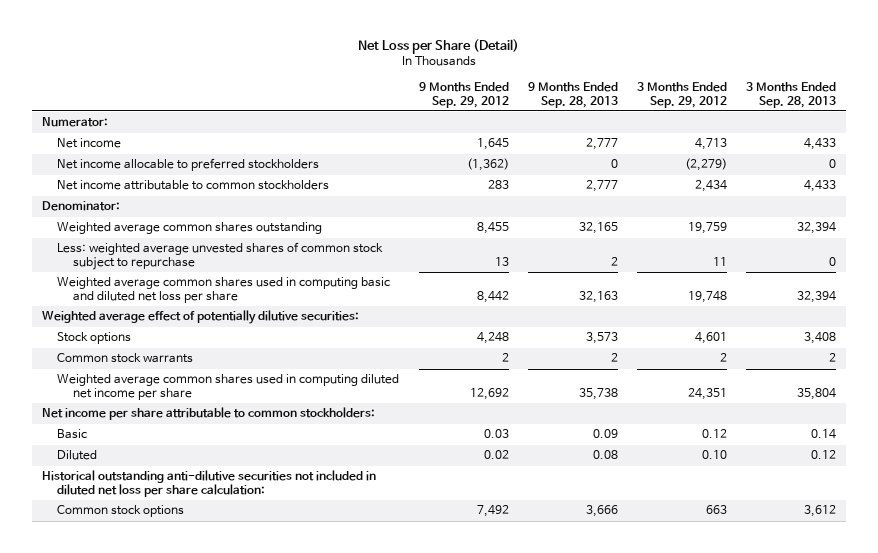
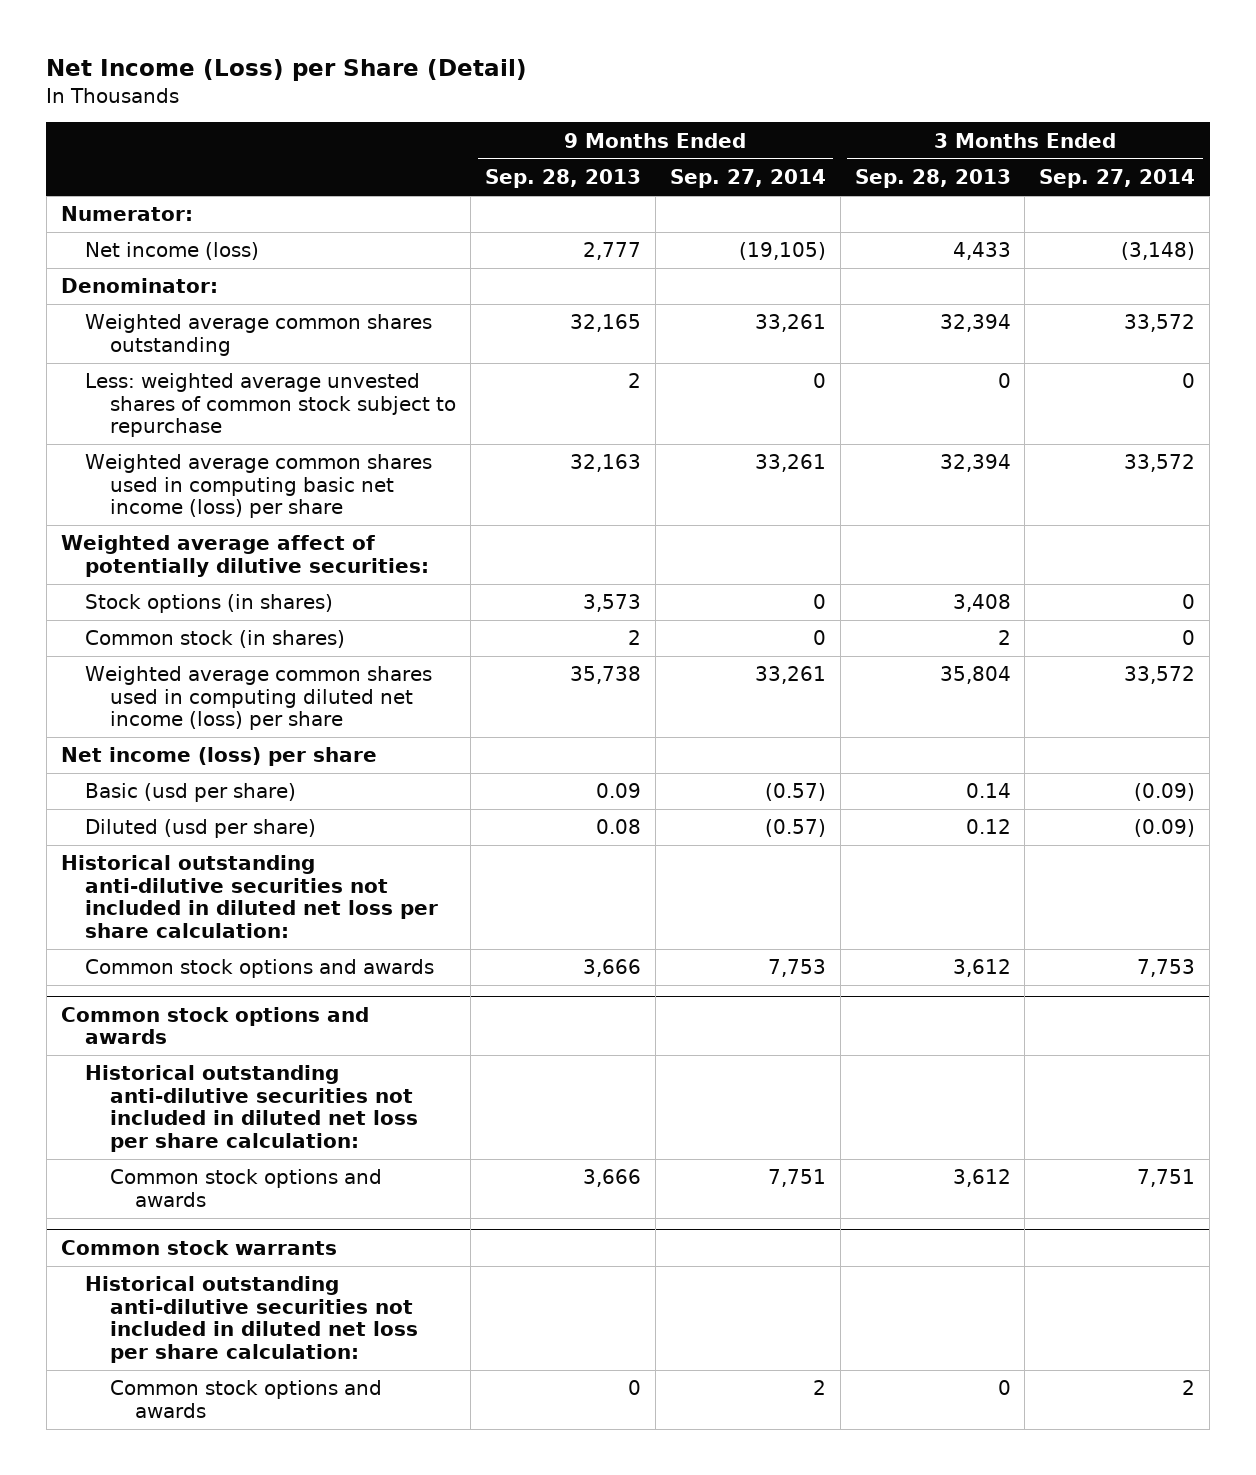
[358,38,520,54] Net Loss per Share (Detail) -> [46,59,528,82] Net Income (Loss) per Share (Detail)
[418,81,509,108] 9 Months Ended Sep. 29, 2012 -> none
[637,81,728,108] 3 Months Ended Sep. 29, 2012 -> none
none -> [669,168,826,188] Sep. 27, 2014
none -> [1039,168,1196,188] Sep. 27, 2014
[57,158,320,172] Net income allocable to preferred stockholders -> none
[57,180,330,191] Net income attributable to common stockholders -> none
[57,138,122,149] Net income -> [85,242,260,261] Net income (loss)
[57,277,391,304] Weighted average common shares used in computing basic and diluted net loss per share -> [85,454,433,519] Weighted average common shares used in computing basic net income (loss) per share
[41,310,359,325] Weighted average effect of potentially dilutive securities: -> [60,535,430,577] Weighted average affect of potentially dilutive securities:
[57,332,132,345] Stock options -> [85,594,334,614] Stock options (in shares)
[57,353,194,364] Common stock warrants -> [85,630,346,649] Common stock (in shares)
[57,374,400,401] Weighted average common shares used in computing diluted net income per share -> [85,666,433,731] Weighted average common shares used in computing diluted net income (loss) per share
[41,407,375,421] Net income per share attributable to common stockholders: -> [60,747,377,767] Net income (loss) per share
[57,429,88,440] Basic -> [85,783,297,803] Basic (usd per share)
[57,450,98,461] Diluted -> [85,819,317,839] Diluted (usd per share)
[57,505,185,518] Common stock options -> [85,959,435,979] Common stock options and awards
none -> [60,1006,369,1045] Common stock options and awards
none -> [85,1065,419,1152] Historical outstanding anti-dilutive securities not included in diluted net loss per share calculation:
none -> [110,1169,383,1207] Common stock options and awards
none -> [60,1239,337,1255] Common stock warrants
none -> [85,1276,419,1363] Historical outstanding anti-dilutive securities not included in diluted net loss per share calculation:
none -> [110,1380,383,1418] Common stock options and awards

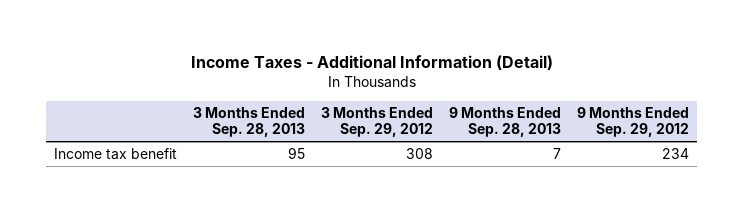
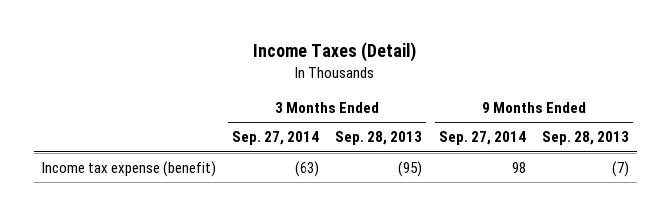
[190,54,553,70] Income Taxes - Additional Information (Detail) -> [253,42,417,63] Income Taxes (Detail)
[321,106,434,138] 3 Months Ended Sep. 29, 2012 -> none
[577,106,690,138] 9 Months Ended Sep. 29, 2012 -> none
none -> [232,131,320,146] Sep. 27, 2014
none -> [438,131,526,146] Sep. 27, 2014
[54,148,178,161] Income tax benefit -> [41,161,216,178] Income tax expense (benefit)
[288,147,306,160] 95 -> [398,161,423,178] (95)
[553,148,562,160] 7 -> [611,161,629,178] (7)

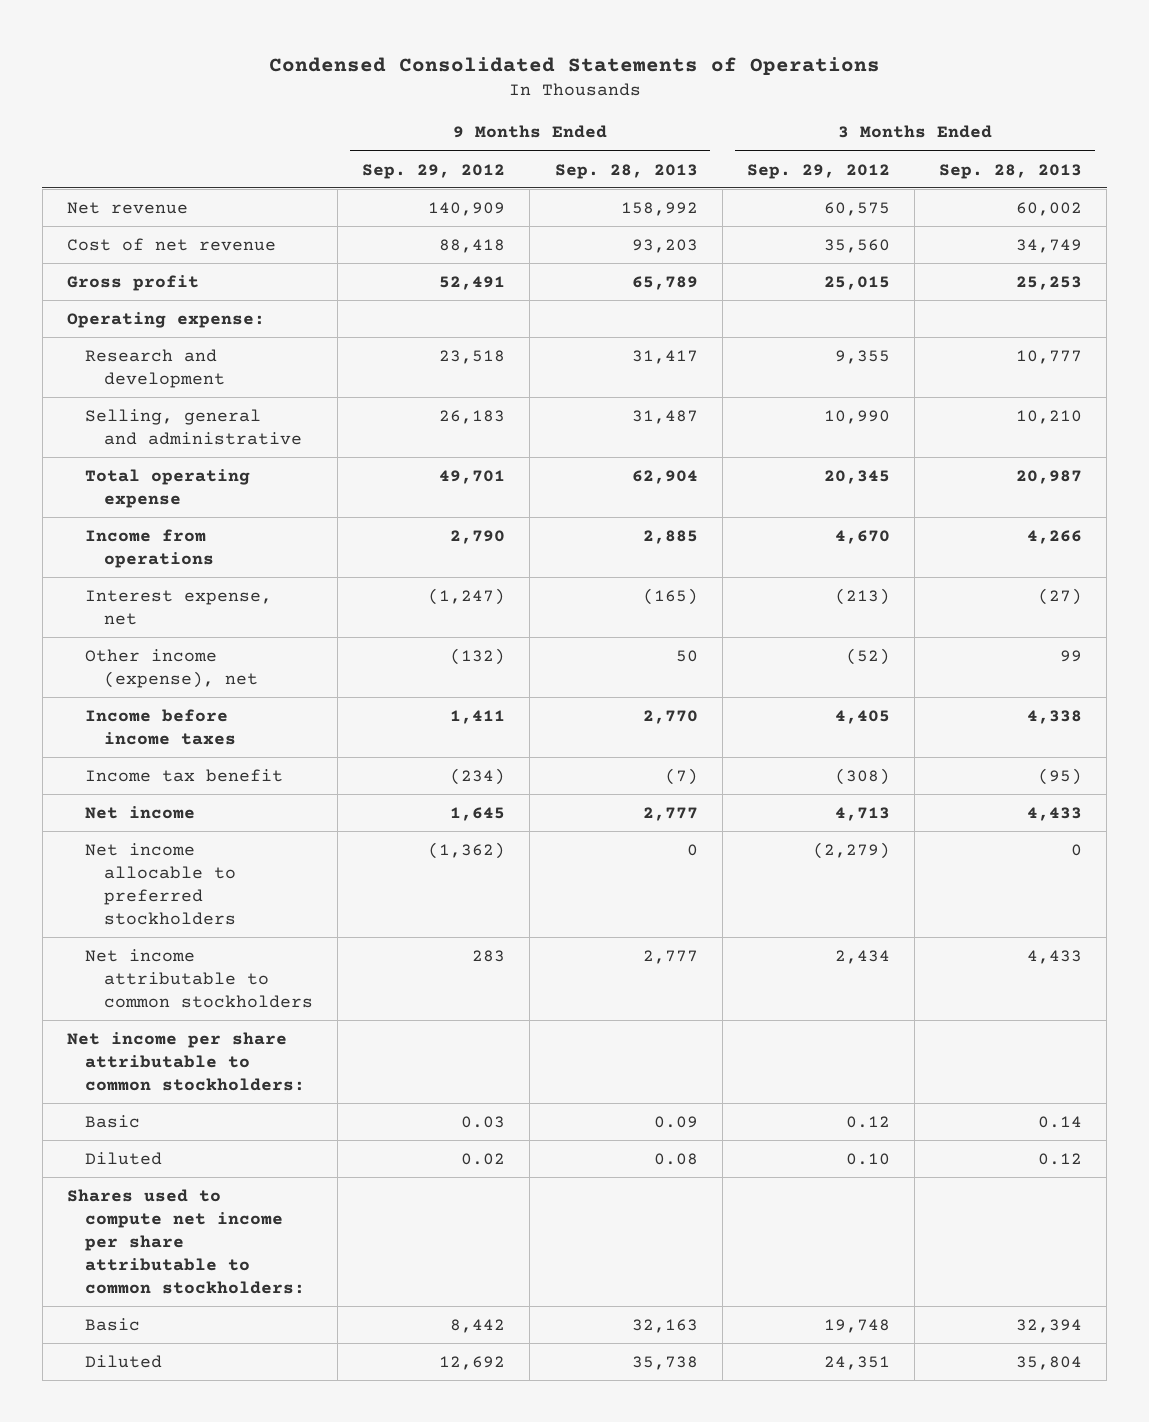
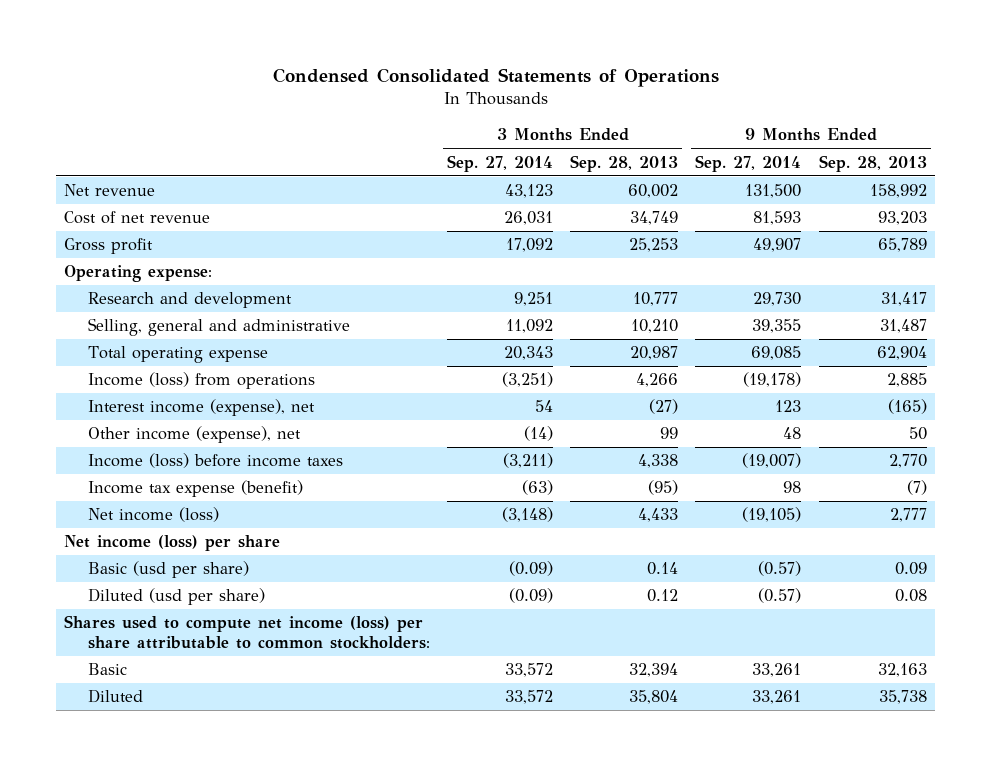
[362,163,506,179] Sep. 29, 2012 -> none
[746,163,890,179] Sep. 29, 2012 -> none
none -> [446,154,553,172] Sep. 27, 2014
none -> [695,154,802,172] Sep. 27, 2014
[85,528,214,568] Income from operations -> [87,372,315,390] Income (loss) from operations
[85,589,273,625] Interest expense, net -> [87,399,315,417] Interest income (expense), net
[85,842,236,925] Net income allocable to preferred stockholders -> none
[85,948,313,1008] Net income attributable to common stockholders -> none
[85,708,236,745] Income before income taxes -> [87,453,343,469] Income (loss) before income taxes
[85,768,284,782] Income tax benefit -> [87,480,303,498] Income tax expense (benefit)
[85,805,196,819] Net income -> [87,507,219,523] Net income (loss)
[66,1031,306,1091] Net income per share attributable to common stockholders: -> [64,535,281,552] Net income (loss) per share
[85,1114,141,1128] Basic -> [87,561,249,579] Basic (usd per share)
[85,1151,163,1165] Diluted -> [87,588,265,606] Diluted (usd per share)
[66,1188,306,1294] Shares used to compute net income per share attributable to common stockholders: -> [64,615,430,649] Shares used to compute net income (loss) per share attributable to common stockholders:

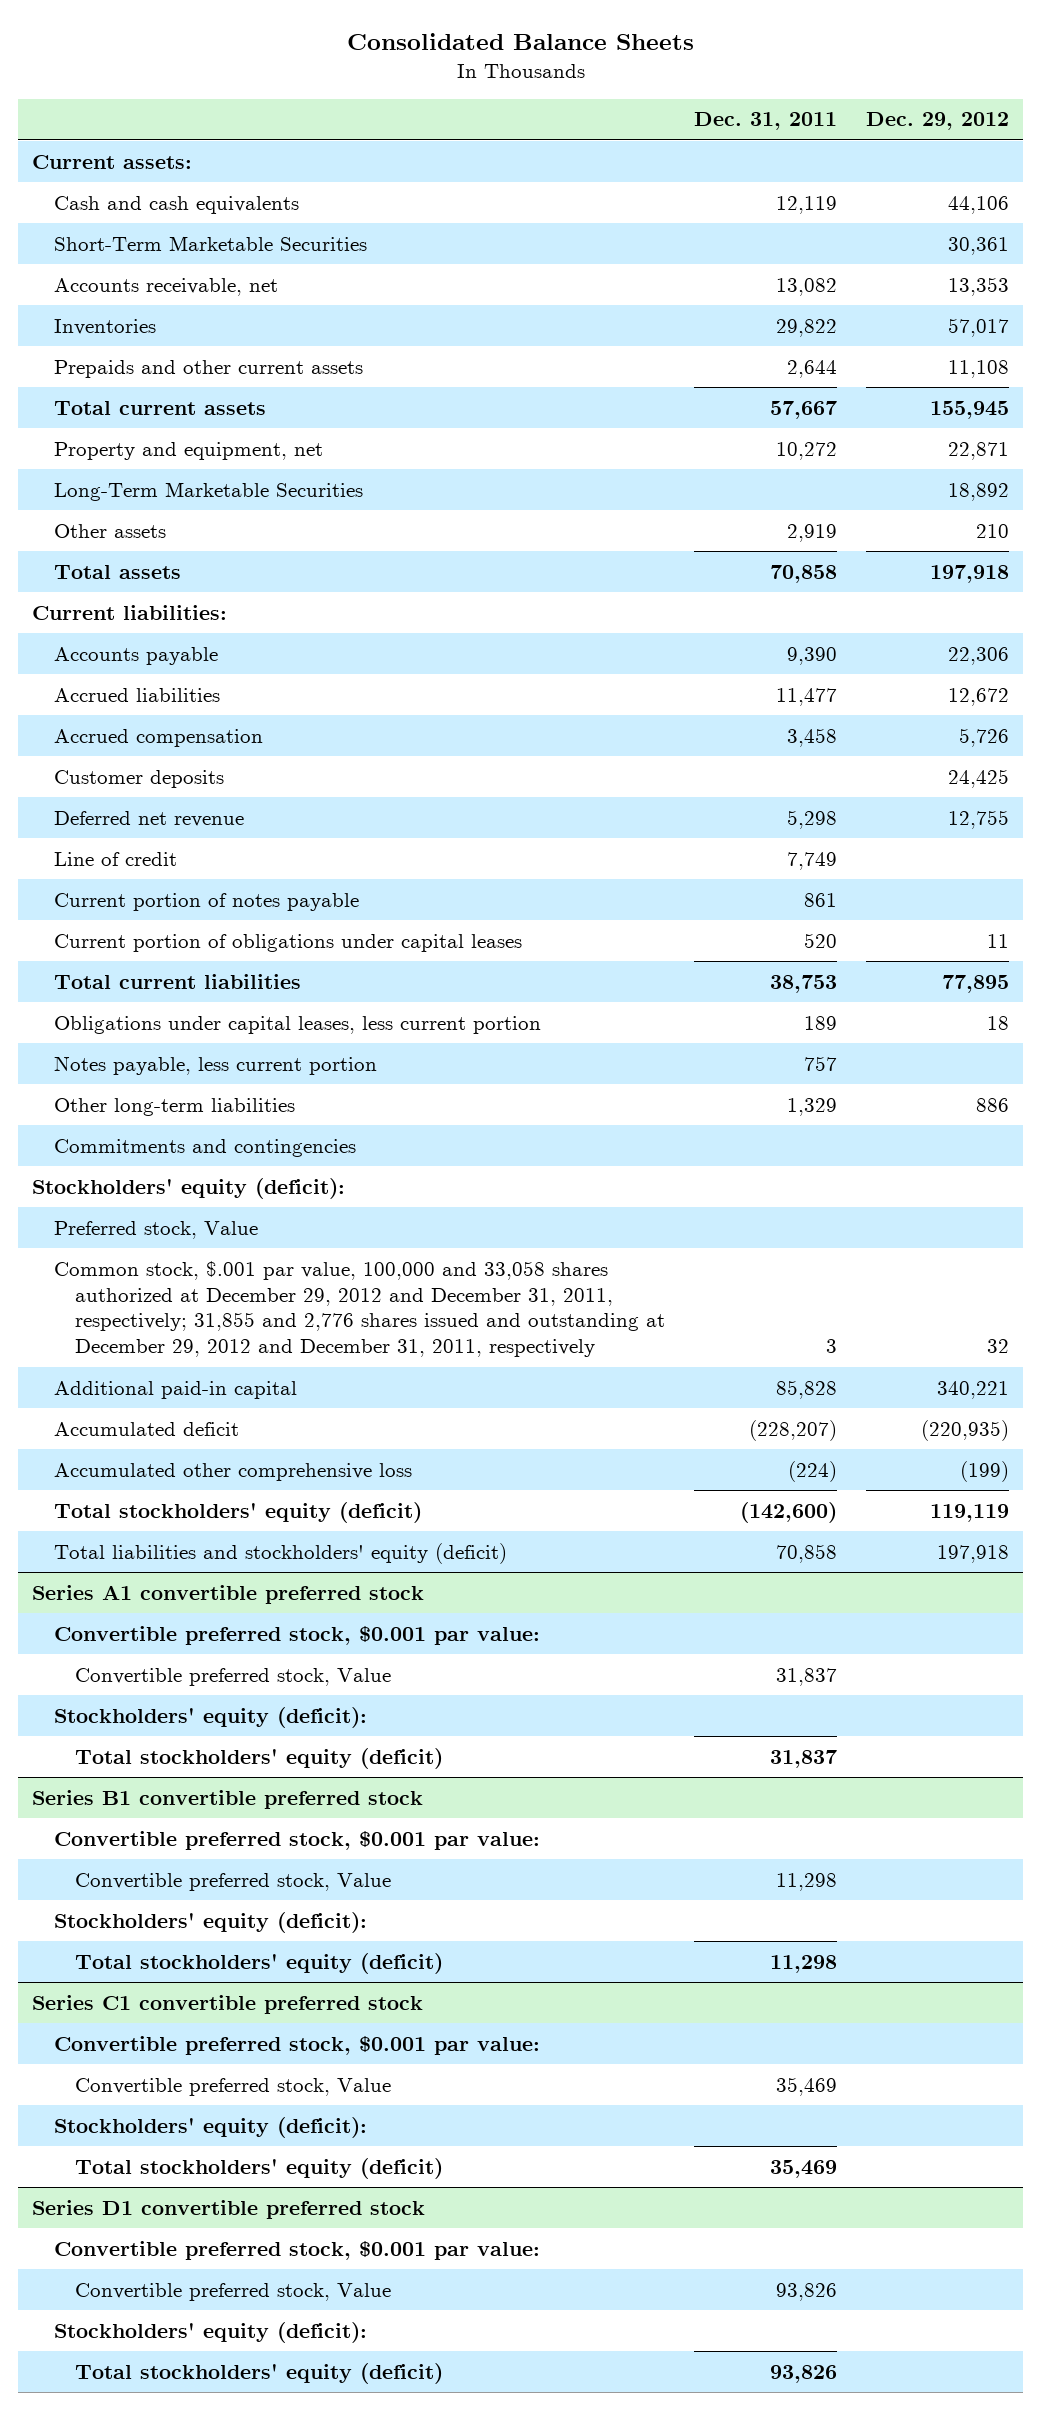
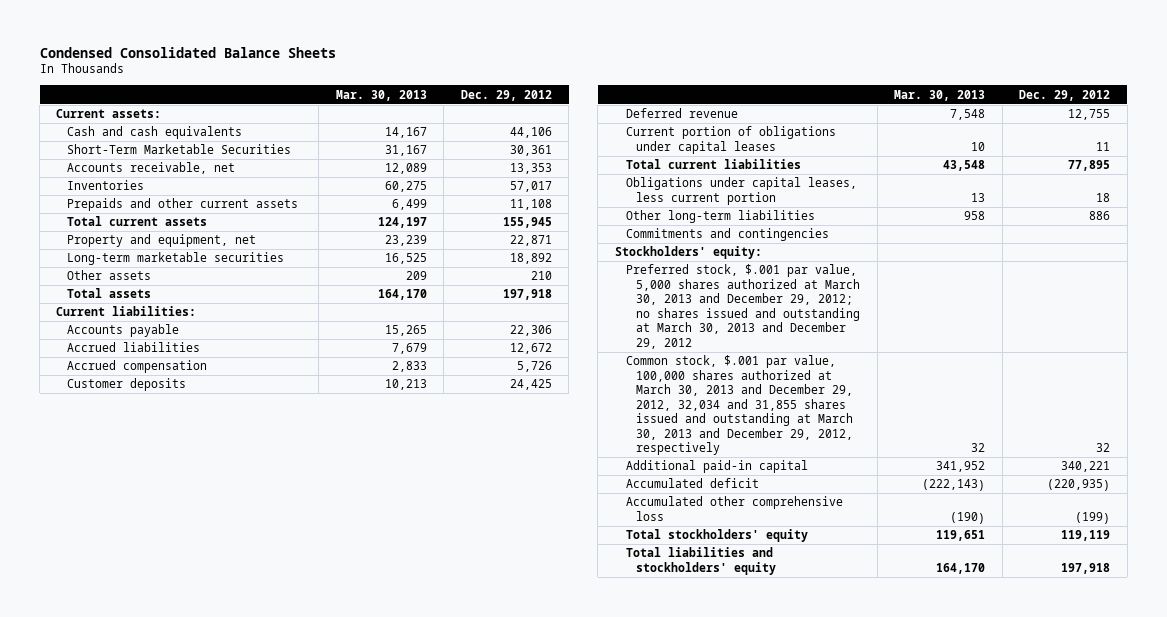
[346,33,694,51] Consolidated Balance Sheets -> [39,46,336,58] Condensed Consolidated Balance Sheets
[694,112,838,131] Dec. 31, 2011 -> none
none -> [335,89,427,101] Mar. 30, 2013
[53,481,363,501] Long-Term Marketable Securities -> [67,252,285,266] Long-term marketable securities
[53,851,177,866] Line of credit -> none
[53,892,359,911] Current portion of notes payable -> none
[53,810,244,827] Deferred net revenue -> [625,108,738,119] Deferred revenue
[53,1055,377,1075] Notes payable, less current portion -> none
[32,1177,346,1199] Stockholders' equity (deficit): -> [614,246,762,260] Stockholders' equity:
[53,1220,258,1239] Preferred stock, Value -> [625,264,861,349] Preferred stock, $.001 par value, 5,000 shares authorized at March 30, 2013 and December 29, 2012; no shares issued and outstanding at March 30, 2013 and December 29, 2012
[53,1260,666,1358] Common stock, $.001 par value, 100,000 and 33,058 shares authorized at December 29, 2012 and December 31, 2011, respectively; 31,855 and 2,776 shares issued and outstanding at December 29, 2012 and December 31, 2011, respectively -> [625,355,854,456] Common stock, $.001 par value, 100,000 shares authorized at March 30, 2013 and December 29, 2012, 32,034 and 31,855 shares issued and outstanding at March 30, 2013 and December 29, 2012, respectively
[32,1584,425,1604] Series A1 convertible preferred stock -> none
[53,1625,540,1645] Convertible preferred stock, $0.001 par value: -> none
[75,1667,392,1686] Convertible preferred stock, Value -> none
[53,1706,367,1728] Stockholders' equity (deficit): -> none
[75,1747,444,1769] Total stockholders' equity (deficit) -> none
[32,1789,424,1809] Series B1 convertible preferred stock -> none
[53,1830,540,1850] Convertible preferred stock, $0.001 par value: -> none
[75,1872,392,1891] Convertible preferred stock, Value -> none
[53,1911,367,1933] Stockholders' equity (deficit): -> none
[75,1952,444,1974] Total stockholders' equity (deficit) -> none
[32,1994,424,2014] Series C1 convertible preferred stock -> none
[53,2035,540,2055] Convertible preferred stock, $0.001 par value: -> none
[75,2077,392,2096] Convertible preferred stock, Value -> none
[53,2116,367,2138] Stockholders' equity (deficit): -> none
[75,2157,444,2179] Total stockholders' equity (deficit) -> none
[32,2199,426,2219] Series D1 convertible preferred stock -> none
[53,2240,540,2260] Convertible preferred stock, $0.001 par value: -> none
[75,2282,392,2301] Convertible preferred stock, Value -> none
[53,2321,367,2343] Stockholders' equity (deficit): -> none
[75,2362,444,2384] Total stockholders' equity (deficit) -> none
[53,1501,422,1523] Total stockholders' equity (deficit) -> [625,529,808,543] Total stockholders' equity
[53,1542,507,1564] Total liabilities and stockholders' equity (deficit) -> [625,547,777,575] Total liabilities and stockholders' equity

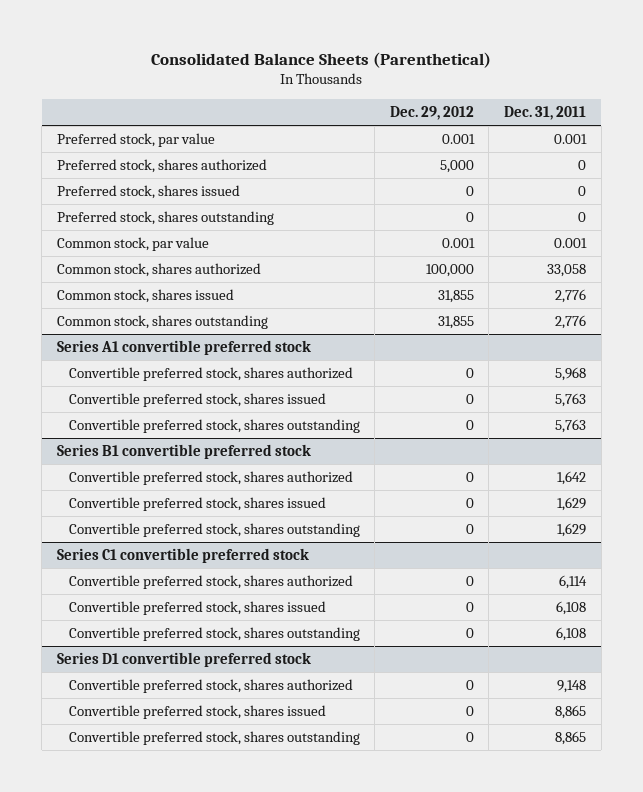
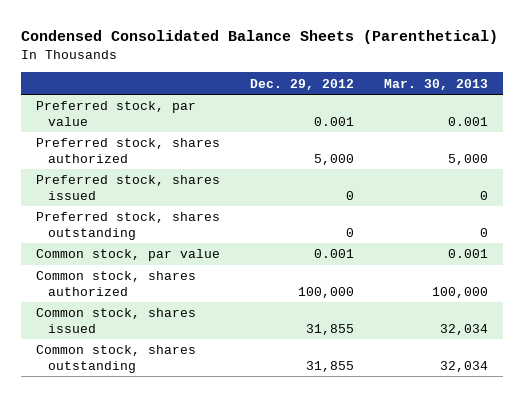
[151,51,492,68] Consolidated Balance Sheets (Parenthetical) -> [20,30,498,45] Condensed Consolidated Balance Sheets (Parenthetical)
[504,106,587,121] Dec. 31, 2011 -> none
none -> [384,78,489,90] Mar. 30, 2013
[56,340,311,356] Series A1 convertible preferred stock -> none
[68,367,353,382] Convertible preferred stock, shares authorized -> none
[68,393,326,408] Convertible preferred stock, shares issued -> none
[68,419,360,434] Convertible preferred stock, shares outstanding -> none
[56,444,311,460] Series B1 convertible preferred stock -> none
[68,471,353,486] Convertible preferred stock, shares authorized -> none
[68,497,326,512] Convertible preferred stock, shares issued -> none
[68,523,360,538] Convertible preferred stock, shares outstanding -> none
[56,548,309,564] Series C1 convertible preferred stock -> none
[68,575,353,590] Convertible preferred stock, shares authorized -> none
[68,601,326,616] Convertible preferred stock, shares issued -> none
[68,627,360,642] Convertible preferred stock, shares outstanding -> none
[56,652,311,668] Series D1 convertible preferred stock -> none
[68,679,353,694] Convertible preferred stock, shares authorized -> none
[68,705,326,720] Convertible preferred stock, shares issued -> none
[68,731,360,746] Convertible preferred stock, shares outstanding -> none

